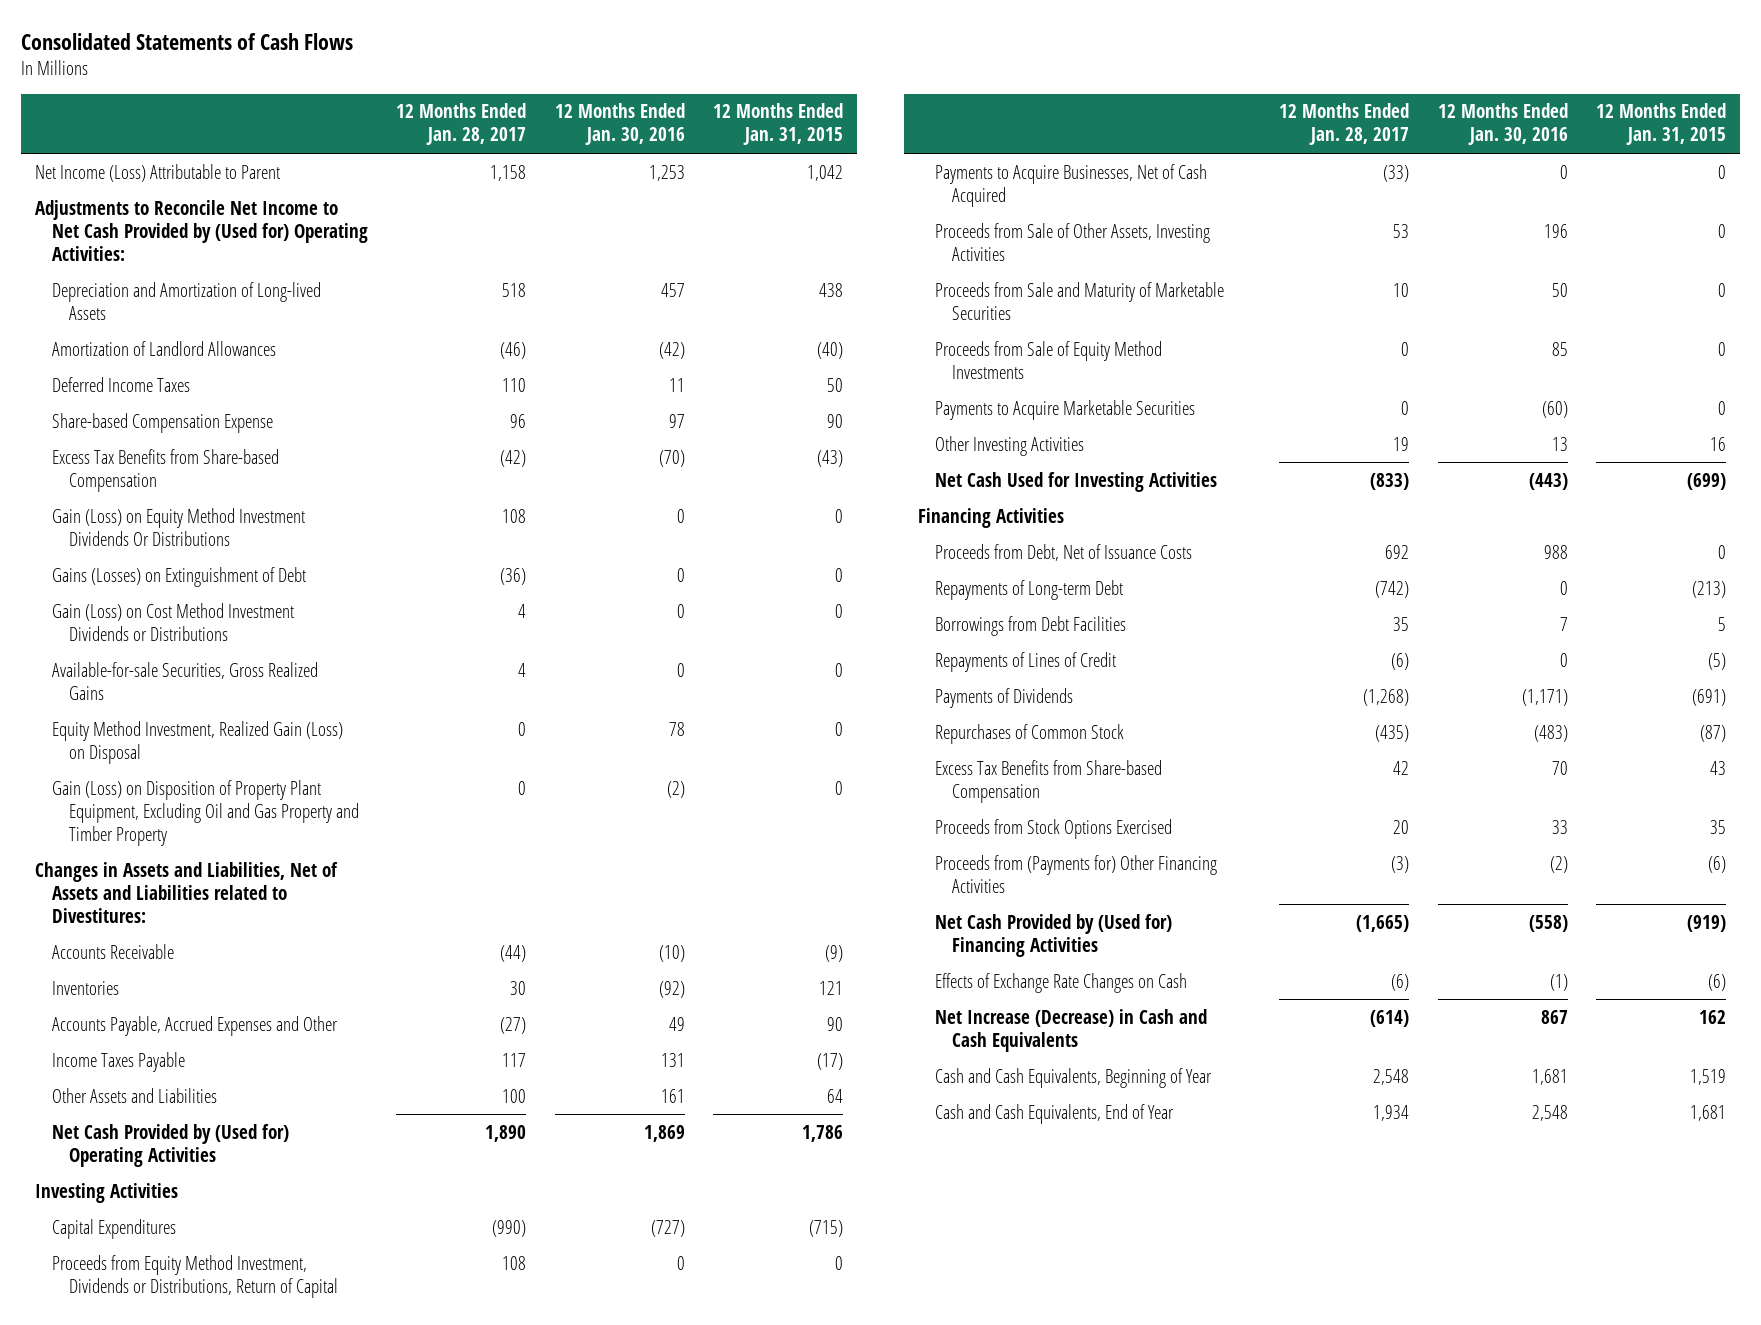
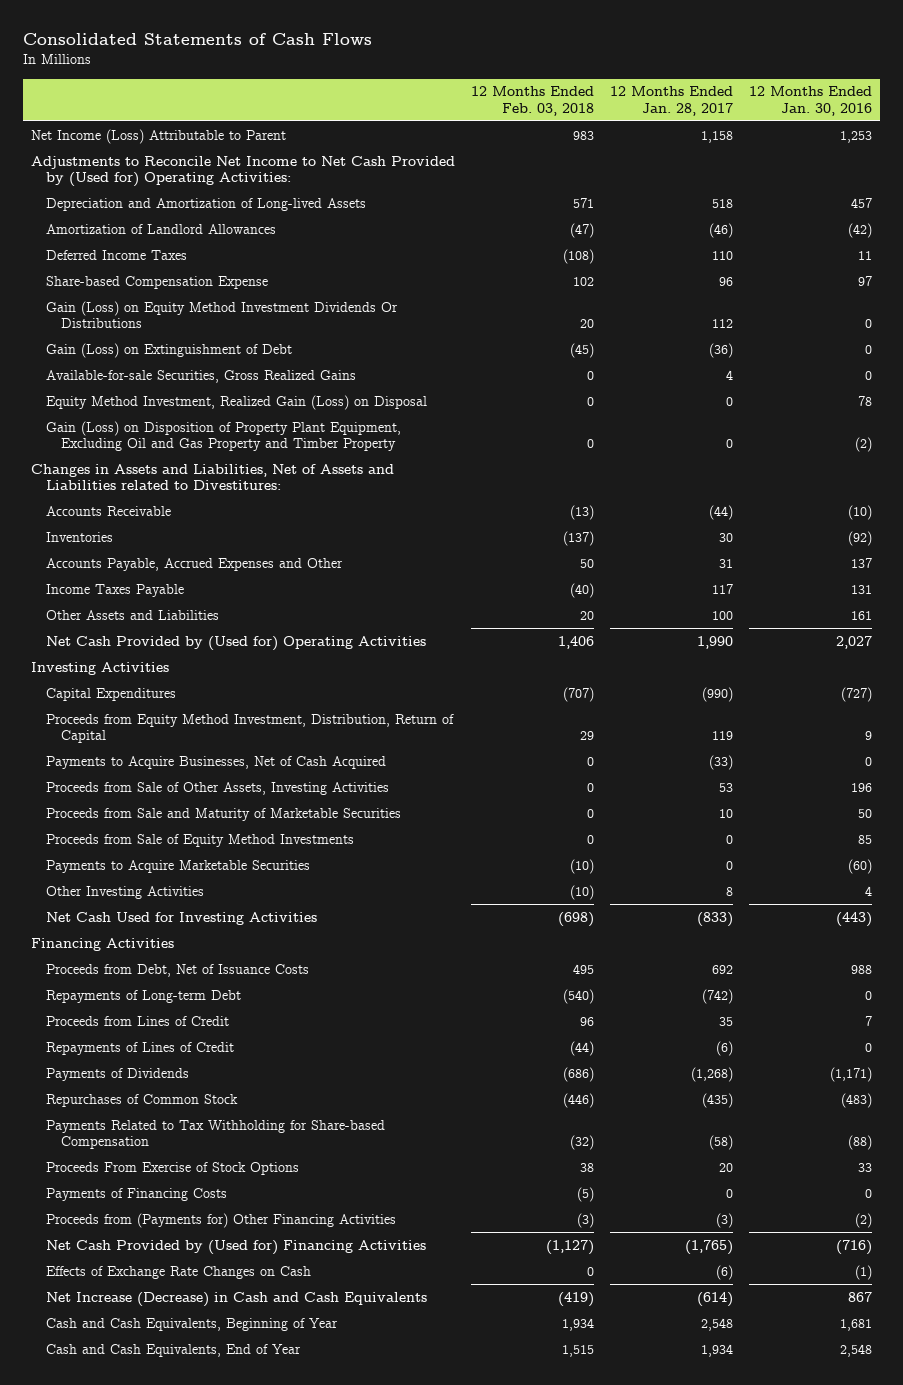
[712,103,843,146] 12 Months Ended Jan. 31, 2015 -> none
none -> [471,86,595,116] 12 Months Ended Feb. 03, 2018
[52,448,280,492] Excess Tax Benefits from Share-based Compensation -> none
[52,602,295,641] Gain (Loss) on Cost Method Investment Dividends or Distributions -> none
[502,508,527,523] 108 -> [712,319,734,329] 112
[52,566,307,587] Gains (Losses) on Extinguishment of Debt -> [45,342,292,358] Gain (Loss) on Extinguishment of Debt
[500,1016,527,1034] (27) -> [719,558,734,568] 31
[668,1016,685,1031] 49 -> [851,557,873,568] 137
[485,1124,527,1142] 1,890 -> [697,635,734,649] 1,990
[643,1124,685,1142] 1,869 -> [836,635,873,649] 2,027
[52,1254,339,1298] Proceeds from Equity Method Investment, Dividends or Distributions, Return of Capital -> [45,713,454,744] Proceeds from Equity Method Investment, Distribution, Return of Capital
[502,1255,527,1270] 108 -> [712,731,734,741] 119
[676,1255,685,1270] 0 -> [865,731,873,741] 9
[1393,436,1410,451] 19 -> [726,886,734,896] 8
[1551,436,1568,451] 13 -> [865,885,873,896] 4
[935,615,1127,636] Borrowings from Debt Facilities -> [45,1015,229,1026] Proceeds from Lines of Credit
[935,759,1163,803] Excess Tax Benefits from Share-based Compensation -> none
none -> [45,1119,385,1150] Payments Related to Tax Withholding for Share-based Compensation
[935,818,1173,839] Proceeds from Stock Options Exercised -> [45,1161,299,1175] Proceeds From Exercise of Stock Options
none -> [45,1187,227,1201] Payments of Financing Costs
[1356,914,1410,932] (1,665) -> [685,1239,734,1255] (1,765)
[1528,914,1568,932] (558) -> [836,1239,873,1255] (716)

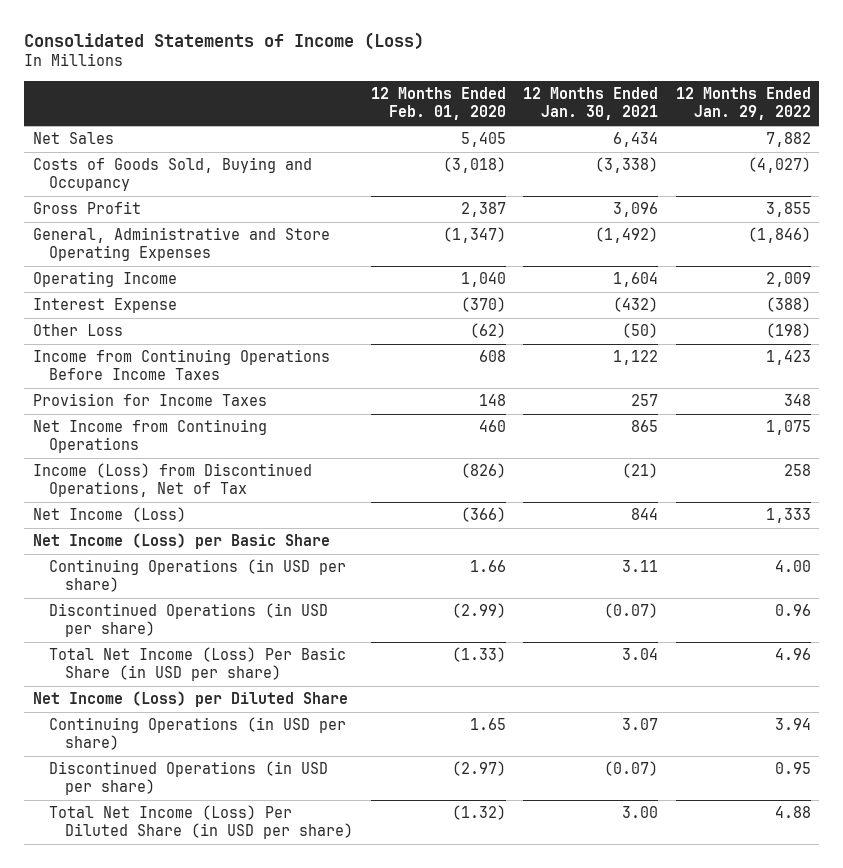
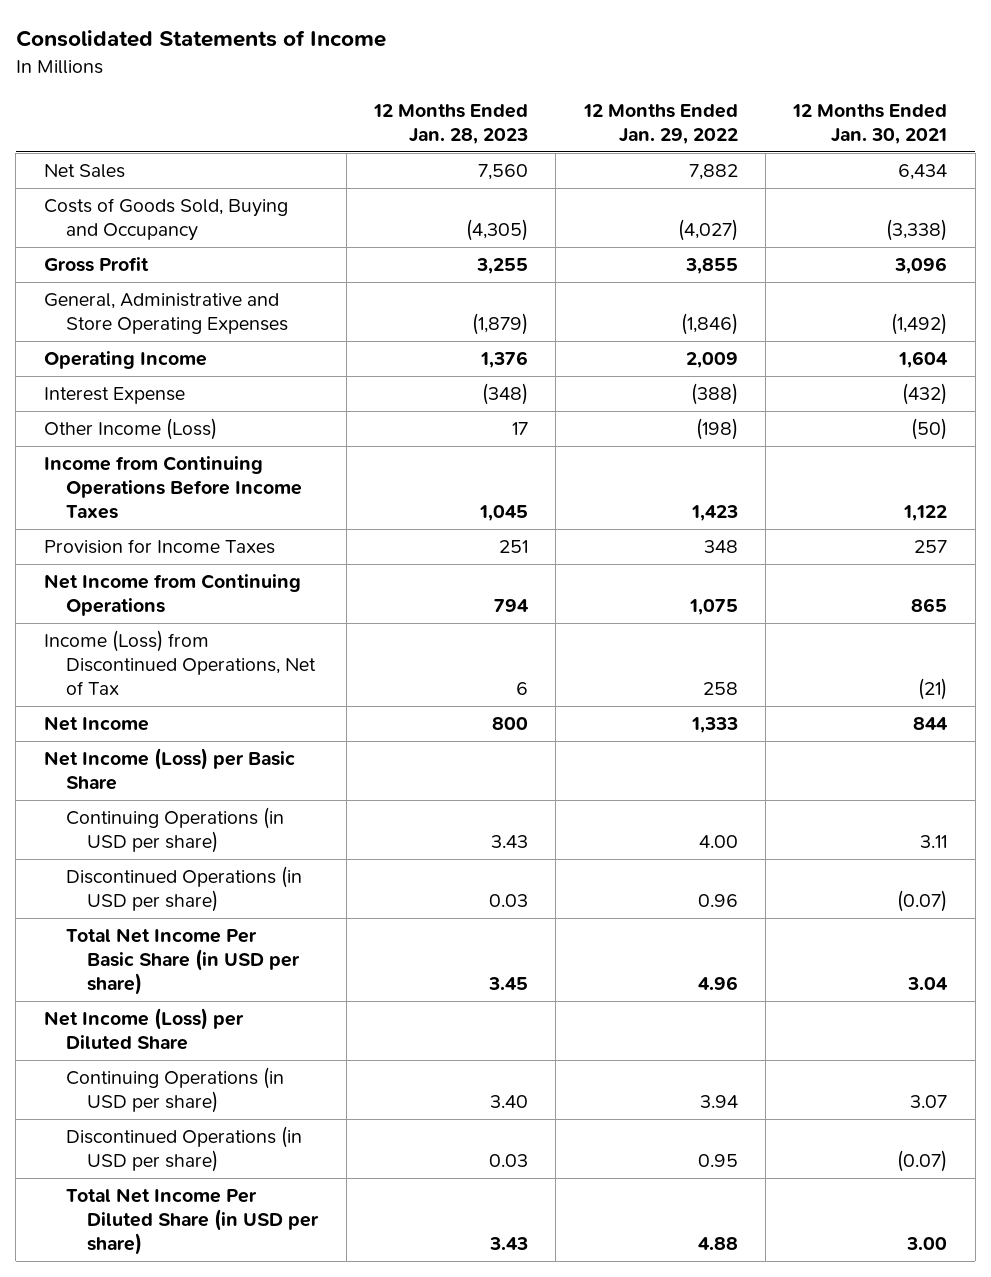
[23,31,424,50] Consolidated Statements of Income (Loss) -> [15,30,386,48] Consolidated Statements of Income
[370,87,506,121] 12 Months Ended Feb. 01, 2020 -> none
none -> [372,104,528,144] 12 Months Ended Jan. 28, 2023
[32,324,123,337] Other Loss -> [43,418,217,441] Other Income (Loss)
[32,507,186,523] Net Income (Loss) -> [43,716,149,732] Net Income
[48,647,346,682] Total Net Income (Loss) Per Basic Share (in USD per share) -> [65,928,301,995] Total Net Income Per Basic Share (in USD per share)
[48,805,354,840] Total Net Income (Loss) Per Diluted Share (in USD per share) -> [65,1188,320,1255] Total Net Income Per Diluted Share (in USD per share)

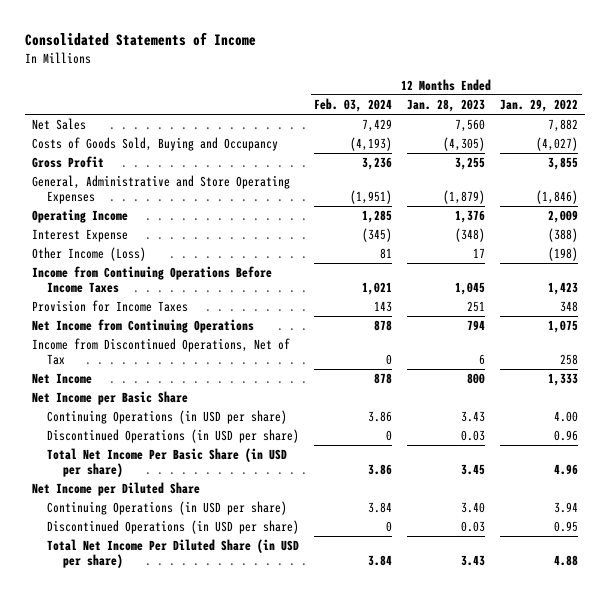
[792,104,948,144] 12 Months Ended Jan. 30, 2021 -> none
none -> [314,98,393,113] Feb. 03, 2024
[43,630,316,695] Income (Loss) from Discontinued Operations, Net of Tax -> [32,338,291,366] Income from Discontinued Operations, Net of Tax
[43,748,295,790] Net Income (Loss) per Basic Share -> [32,391,189,406] Net Income per Basic Share
[43,1008,244,1050] Net Income (Loss) per Diluted Share -> [32,482,201,497] Net Income per Diluted Share

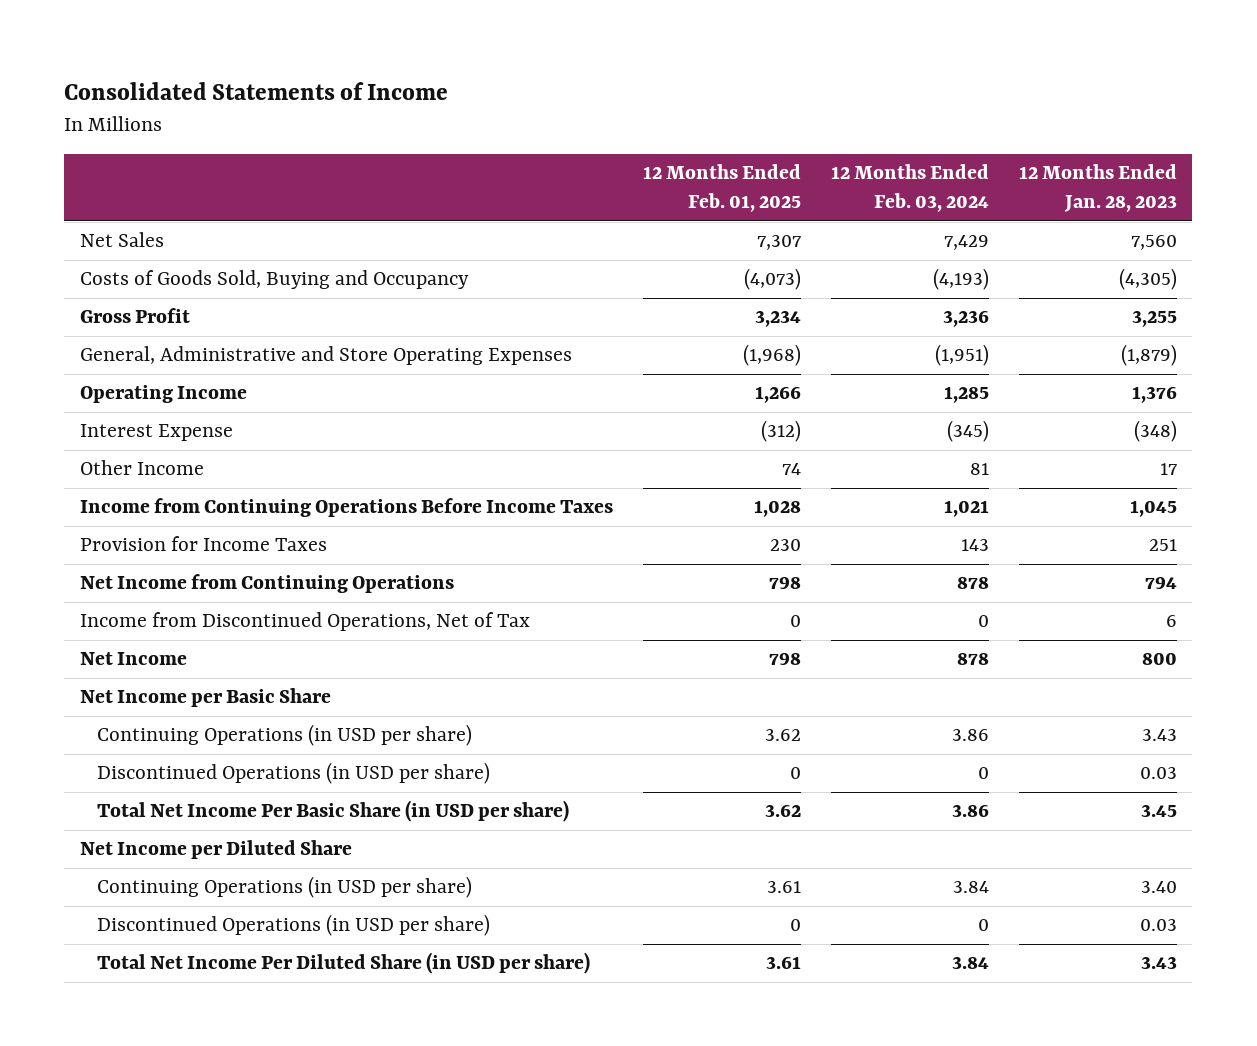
[499,99,578,113] Jan. 29, 2022 -> none
none -> [642,164,801,213] 12 Months Ended Feb. 01, 2025
[32,247,147,262] Other Income (Loss) -> [79,460,204,476] Other Income

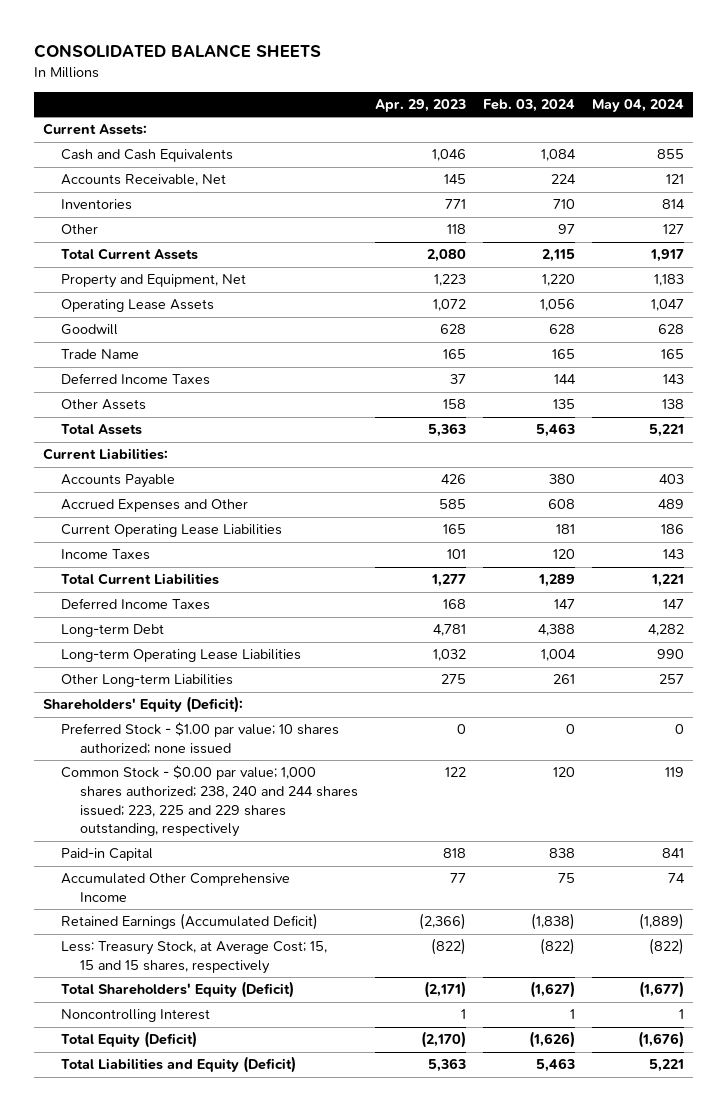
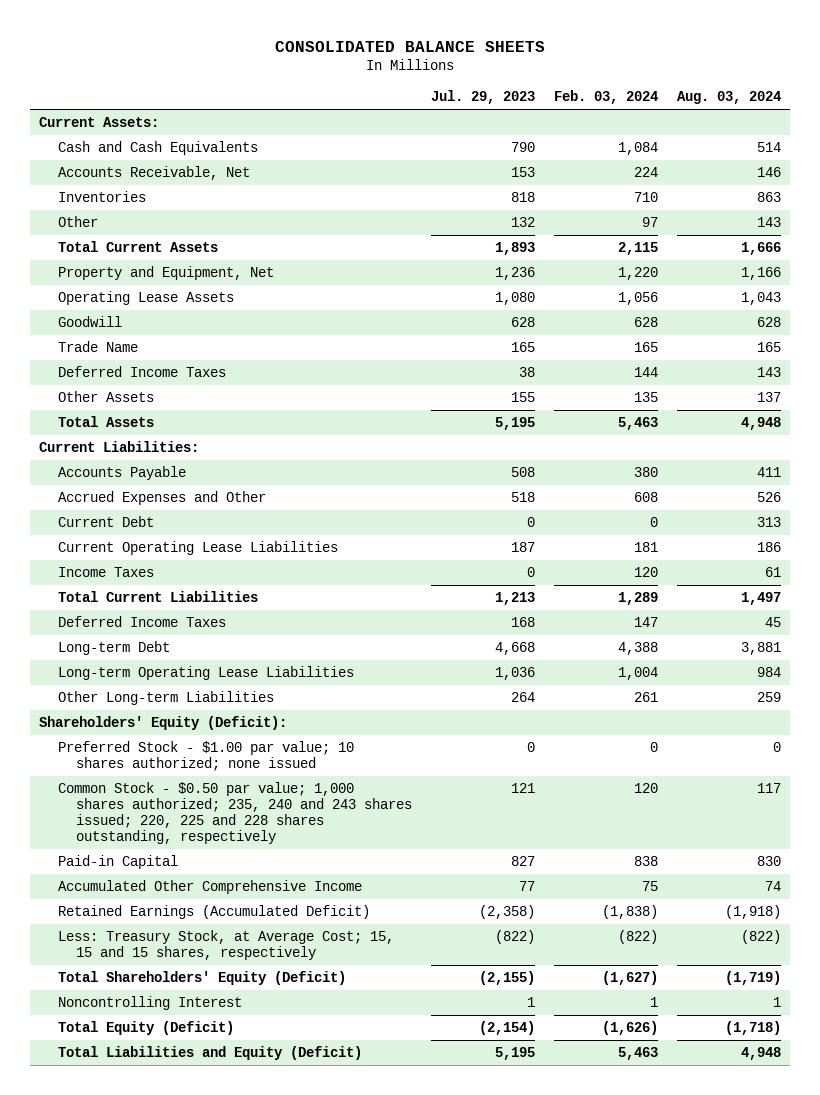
[374,99,466,113] Apr. 29, 2023 -> none
[592,99,685,113] May 04, 2024 -> none
none -> [430,90,535,105] Jul. 29, 2023
none -> [676,91,781,105] Aug. 03, 2024
none -> [57,516,154,528] Current Debt
[61,765,358,838] Common Stock - $0.00 par value; 1,000 shares authorized; 238, 240 and 244 shares issued; 223, 225 and 229 shares outstanding, respectively -> [57,782,412,845] Common Stock - $0.50 par value; 1,000 shares authorized; 235, 240 and 243 shares issued; 220, 225 and 228 shares outstanding, respectively

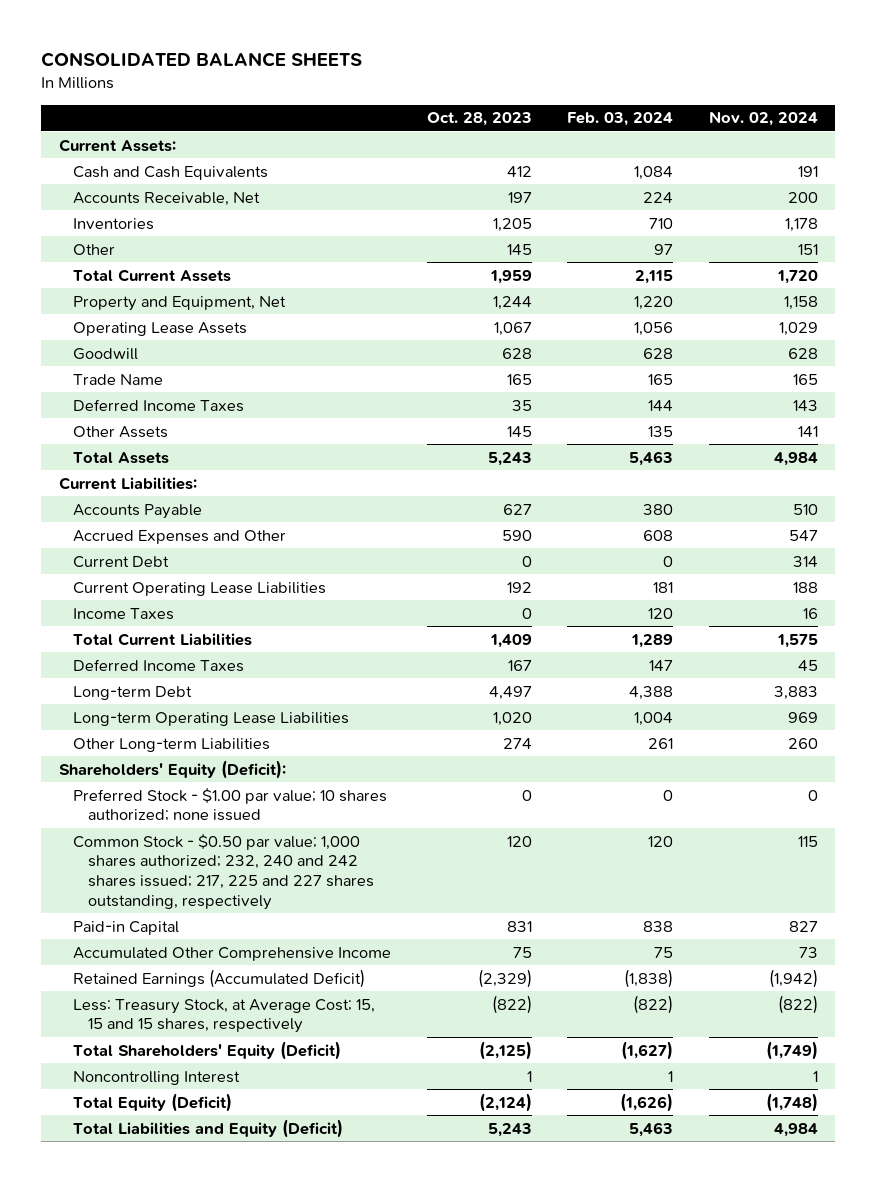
[430,90,535,105] Jul. 29, 2023 -> none
[676,91,781,105] Aug. 03, 2024 -> none
none -> [426,112,532,127] Oct. 28, 2023
none -> [708,111,818,127] Nov. 02, 2024
[57,782,412,845] Common Stock - $0.50 par value; 1,000 shares authorized; 235, 240 and 243 shares issued; 220, 225 and 228 shares outstanding, respectively -> [73,833,374,911] Common Stock - $0.50 par value; 1,000 shares authorized; 232, 240 and 242 shares issued; 217, 225 and 227 shares outstanding, respectively

